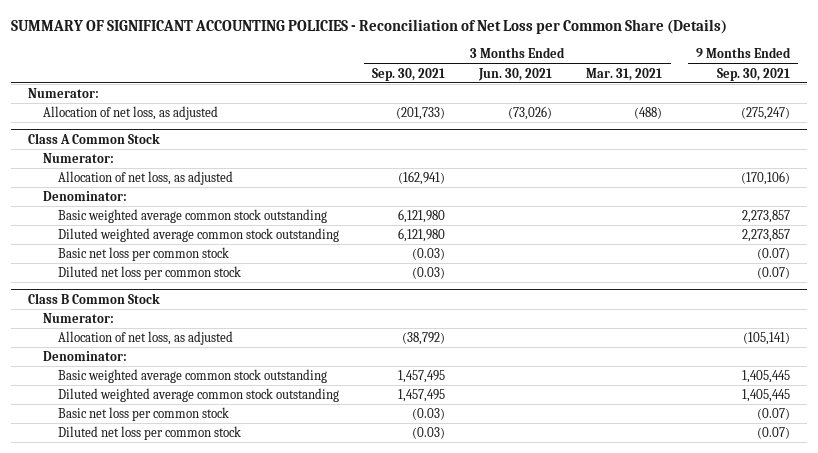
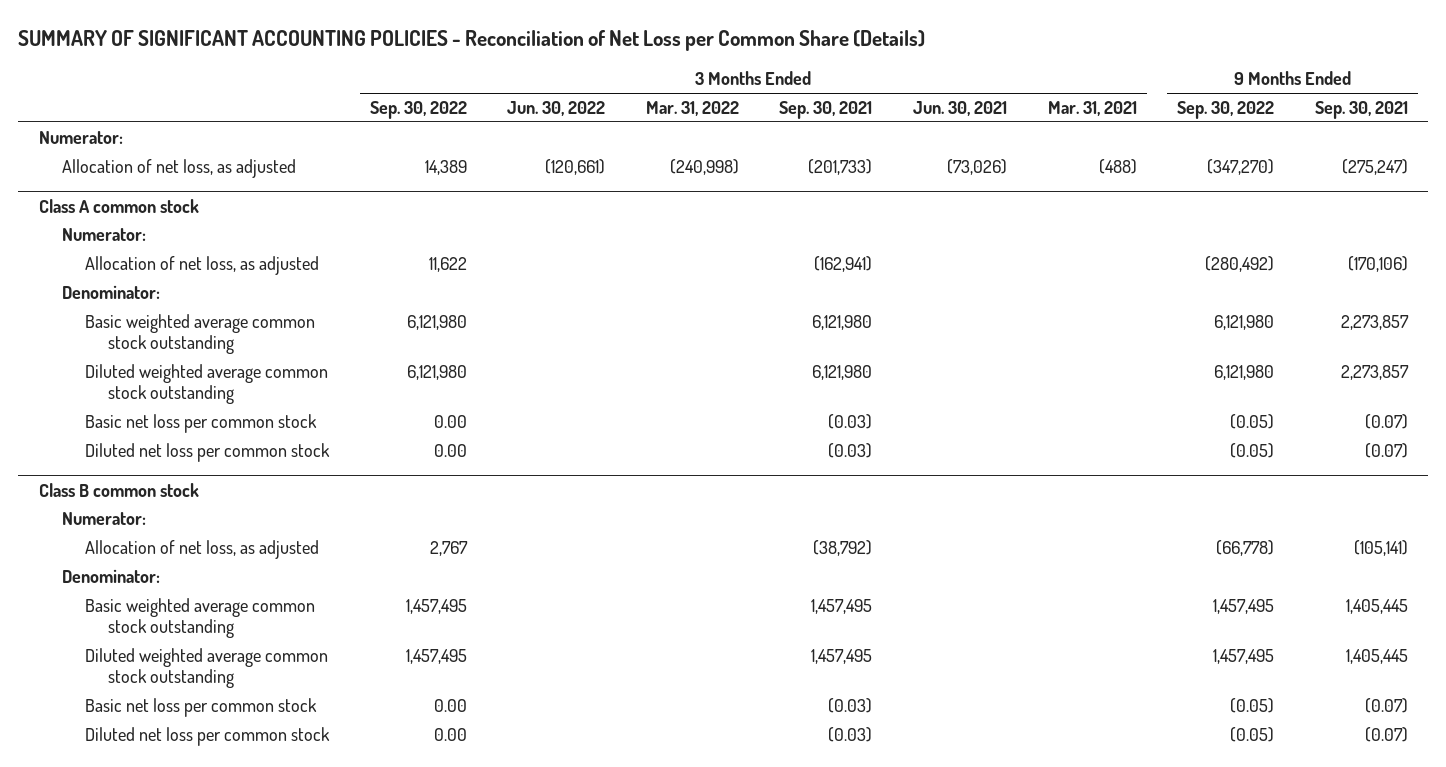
none -> [369,101,467,120] Sep. 30, 2022
none -> [507,101,606,117] Jun. 30, 2022
none -> [645,101,739,117] Mar. 31, 2022
none -> [1177,101,1275,120] Sep. 30, 2022
[28,132,161,144] Class A Common Stock -> [38,198,199,213] Class A common stock
[28,292,161,304] Class B Common Stock -> [38,482,199,497] Class B common stock

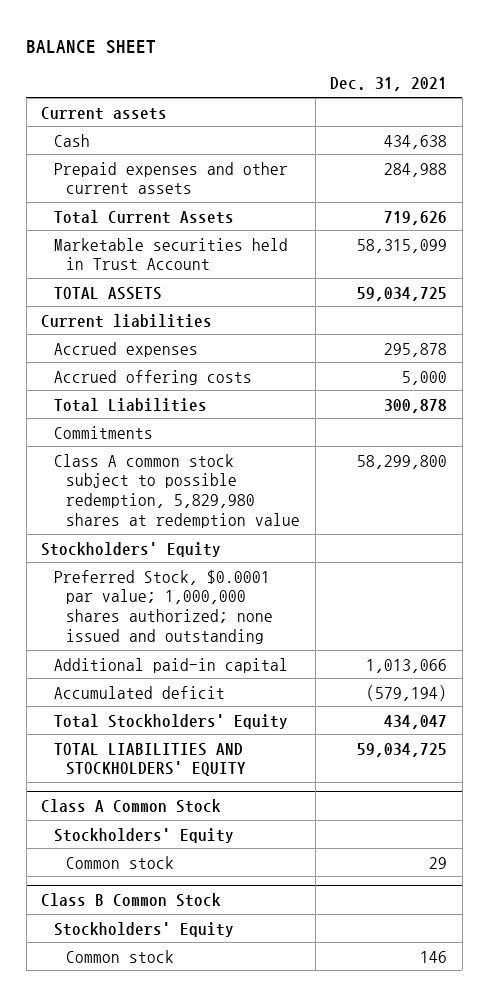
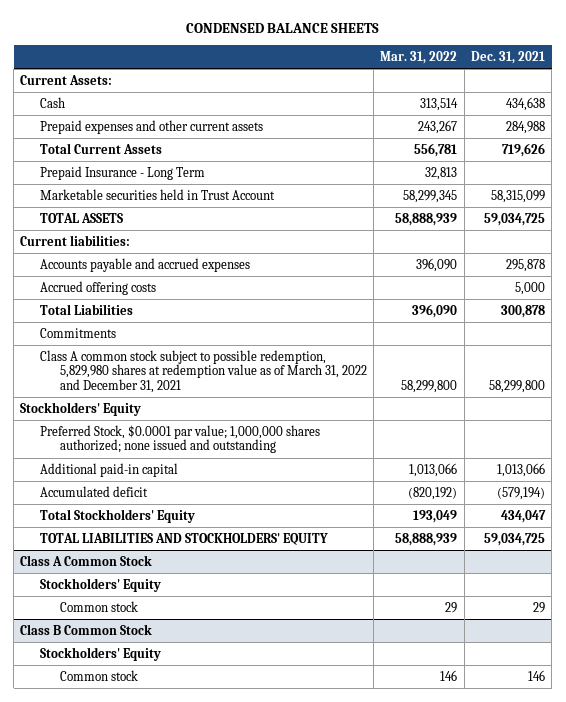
[26,39,157,54] BALANCE SHEET -> [185,22,379,33] CONDENSED BALANCE SHEETS
none -> [380,50,458,64] Mar. 31, 2022
[41,106,168,120] Current assets -> [20,74,113,85] Current Assets:
none -> [40,165,206,180] Prepaid Insurance - Long Term
[41,313,213,328] Current liabilities -> [20,234,131,246] Current liabilities:
[53,341,198,357] Accrued expenses -> [40,257,251,272] Accounts payable and accrued expenses
[53,453,301,528] Class A common stock subject to possible redemption, 5,829,980 shares at redemption value -> [40,349,367,393] Class A common stock subject to possible redemption, 5,829,980 shares at redemption value as of March 31, 2022 and December 31, 2021

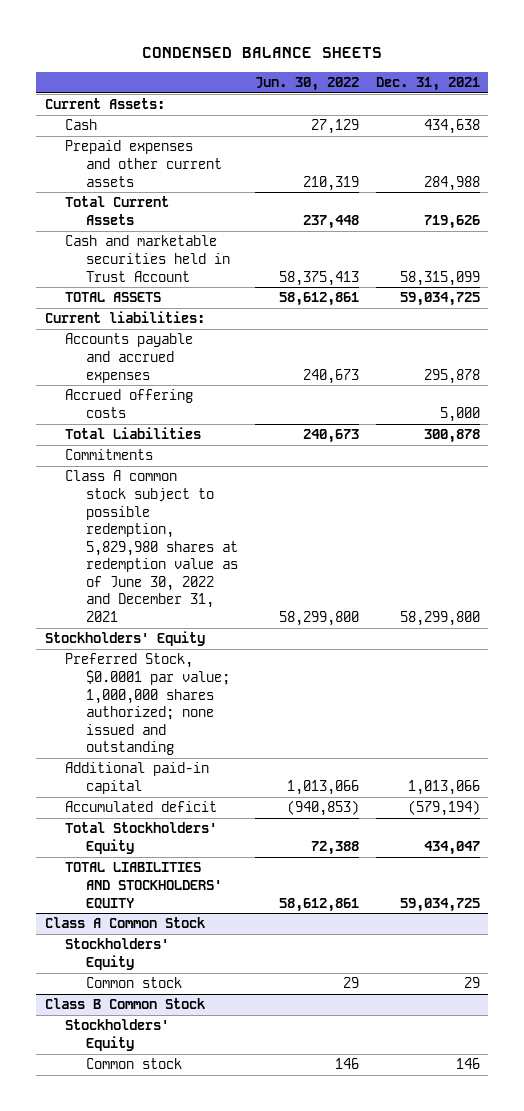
[380,50,458,64] Mar. 31, 2022 -> none
none -> [254,77,359,92] Jun. 30, 2022
[40,165,206,180] Prepaid Insurance - Long Term -> none
[40,188,276,200] Marketable securities held in Trust Account -> [65,235,230,282] Cash and marketable securities held in Trust Account
[40,349,367,393] Class A common stock subject to possible redemption, 5,829,980 shares at redemption value as of March 31, 2022 and December 31, 2021 -> [65,470,238,622] Class A common stock subject to possible redemption, 5,829,980 shares at redemption value as of June 30, 2022 and December 31, 2021

